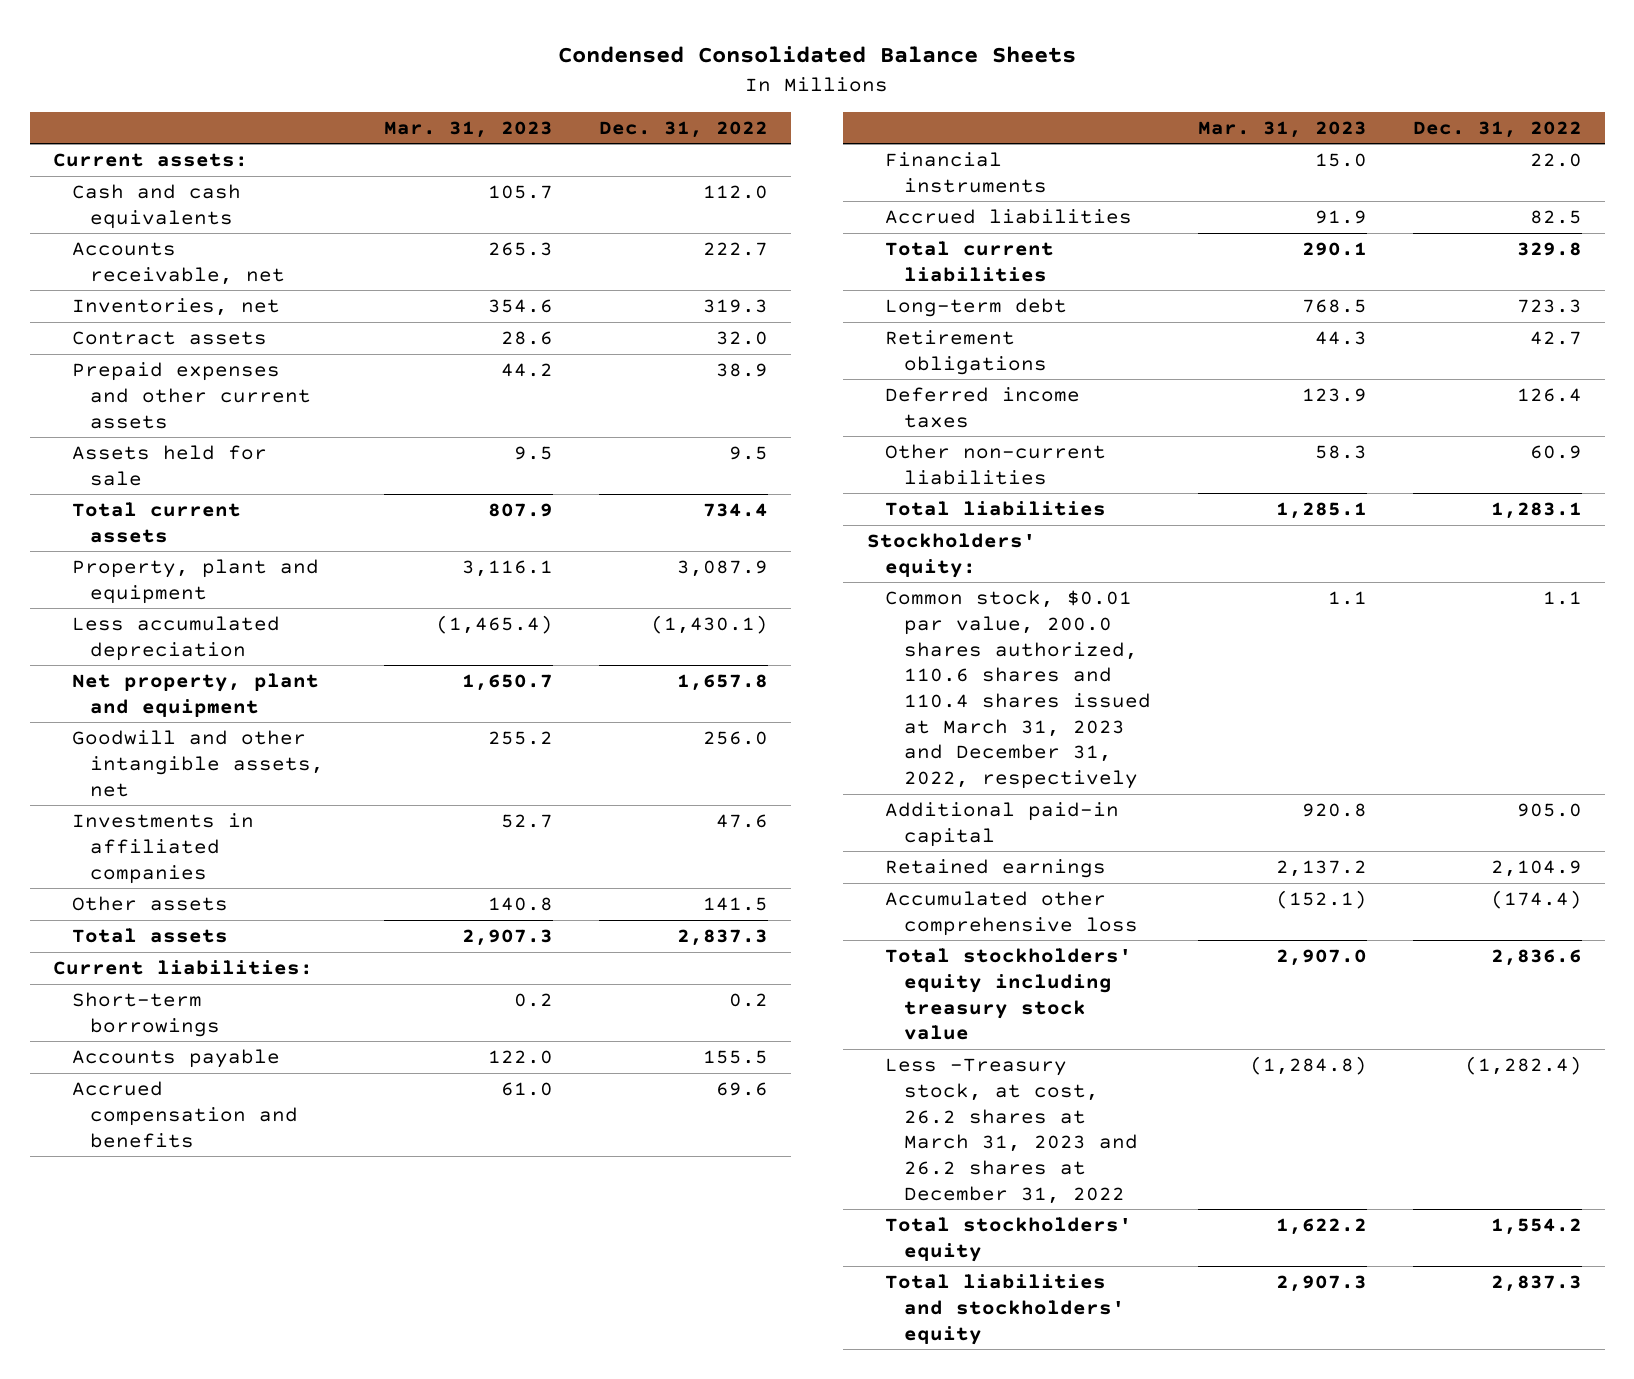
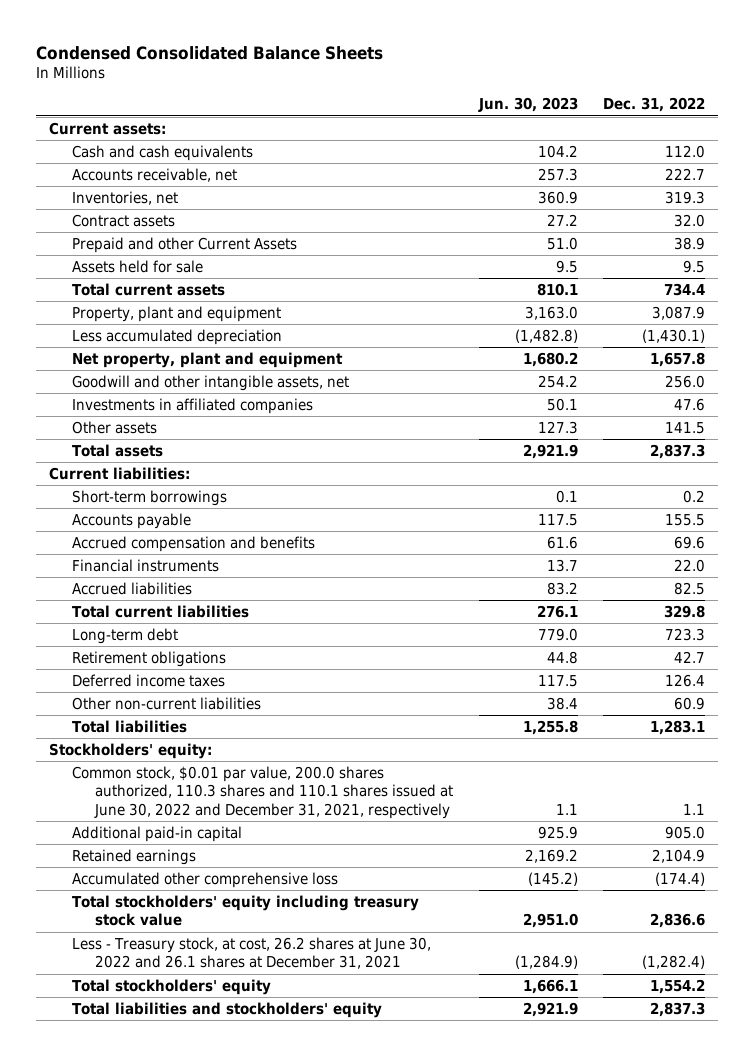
[383,120,553,138] Mar. 31, 2023 -> none
none -> [477,97,578,113] Jun. 30, 2023
[71,362,312,429] Prepaid expenses and other current assets -> [71,236,297,253] Prepaid and other Current Assets
[885,590,1152,790] Common stock, $0.01 par value, 200.0 shares authorized, 110.6 shares and 110.4 shares issued at March 31, 2023 and December 31, 2022, respectively -> [71,765,453,819] Common stock, $0.01 par value, 200.0 shares authorized, 110.3 shares and 110.1 shares issued at June 30, 2022 and December 31, 2021, respectively
[885,1058,1139,1204] Less -Treasury stock, at cost, 26.2 shares at March 31, 2023 and 26.2 shares at December 31, 2022 -> [71,936,431,970] Less - Treasury stock, at cost, 26.2 shares at June 30, 2022 and 26.1 shares at December 31, 2021

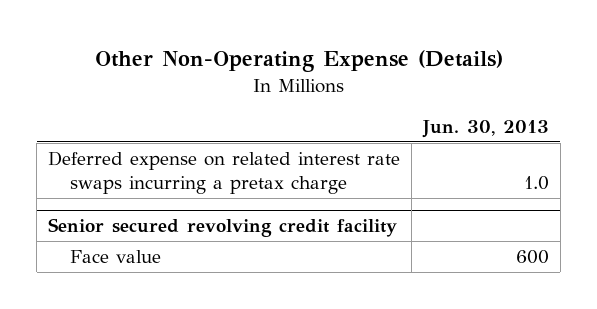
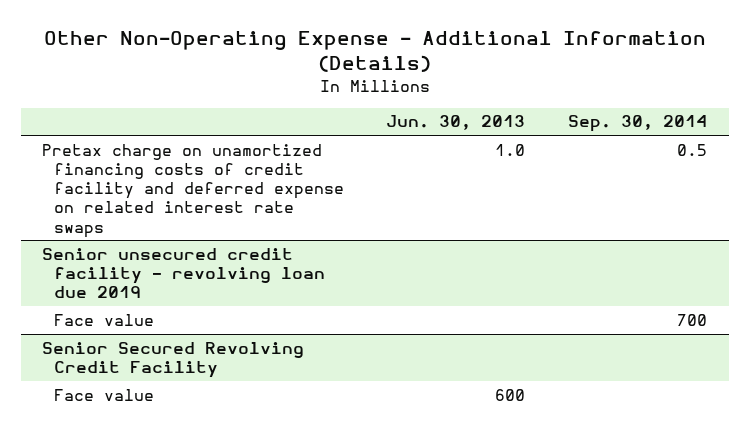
[94,50,503,73] Other Non-Operating Expense (Details) -> [43,31,706,73] Other Non-Operating Expense - Additional Information (Details)
none -> [568,115,708,133] Sep. 30, 2014
[48,150,401,195] Deferred expense on related interest rate swaps incurring a pretax charge -> [42,143,344,238] Pretax charge on unamortized financing costs of credit facility and deferred expense on related interest rate swaps
none -> [42,247,325,299] Senior unsecured credit facility - revolving loan due 2019
none -> [53,313,154,326] Face value
[48,218,398,238] Senior secured revolving credit facility -> [42,341,305,379] Senior Secured Revolving Credit Facility

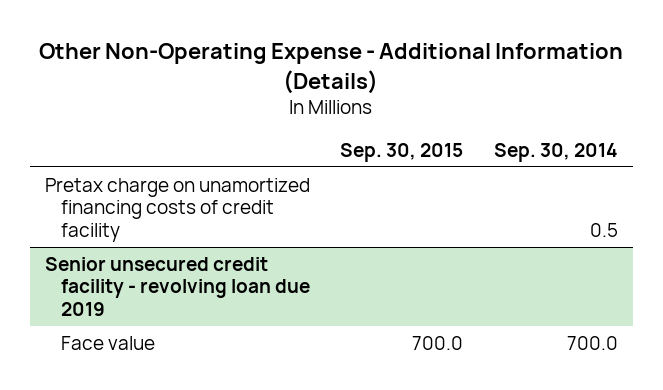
[386,115,526,131] Jun. 30, 2013 -> none
none -> [340,142,464,162] Sep. 30, 2015
[42,143,344,238] Pretax charge on unamortized financing costs of credit facility and deferred expense on related interest rate swaps -> [44,177,310,243] Pretax charge on unamortized financing costs of credit facility
[42,341,305,379] Senior Secured Revolving Credit Facility -> none
[53,388,154,401] Face value -> none
[677,313,708,326] 700 -> [566,335,618,350] 700.0

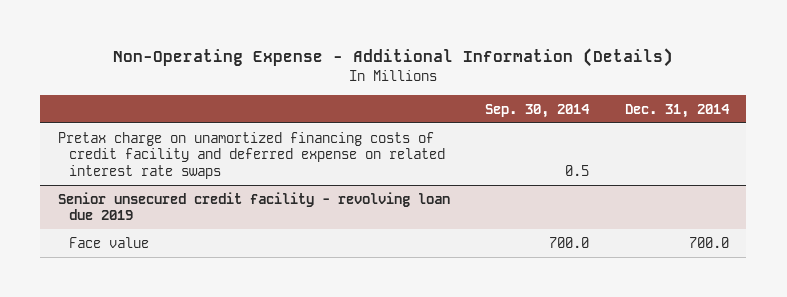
[39,43,624,94] Other Non-Operating Expense - Additional Information (Details) -> [113,48,674,68] Non-Operating Expense - Additional Information (Details)
[340,142,464,162] Sep. 30, 2015 -> none
none -> [624,103,730,118] Dec. 31, 2014
[44,177,310,243] Pretax charge on unamortized financing costs of credit facility -> [58,131,445,179] Pretax charge on unamortized financing costs of credit facility and deferred expense on related interest rate swaps

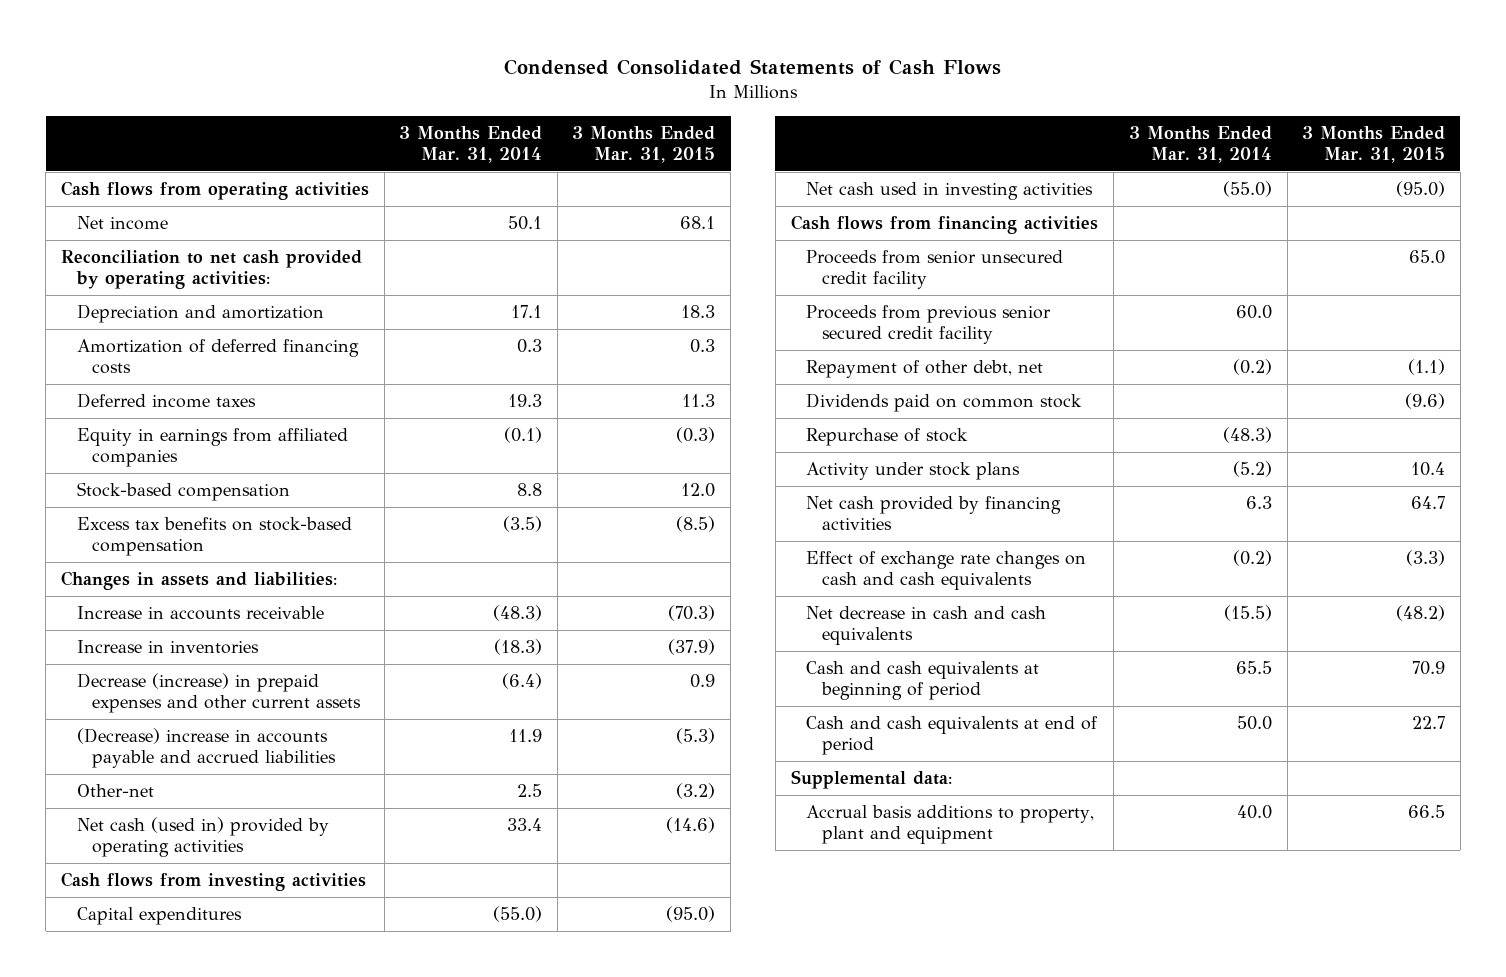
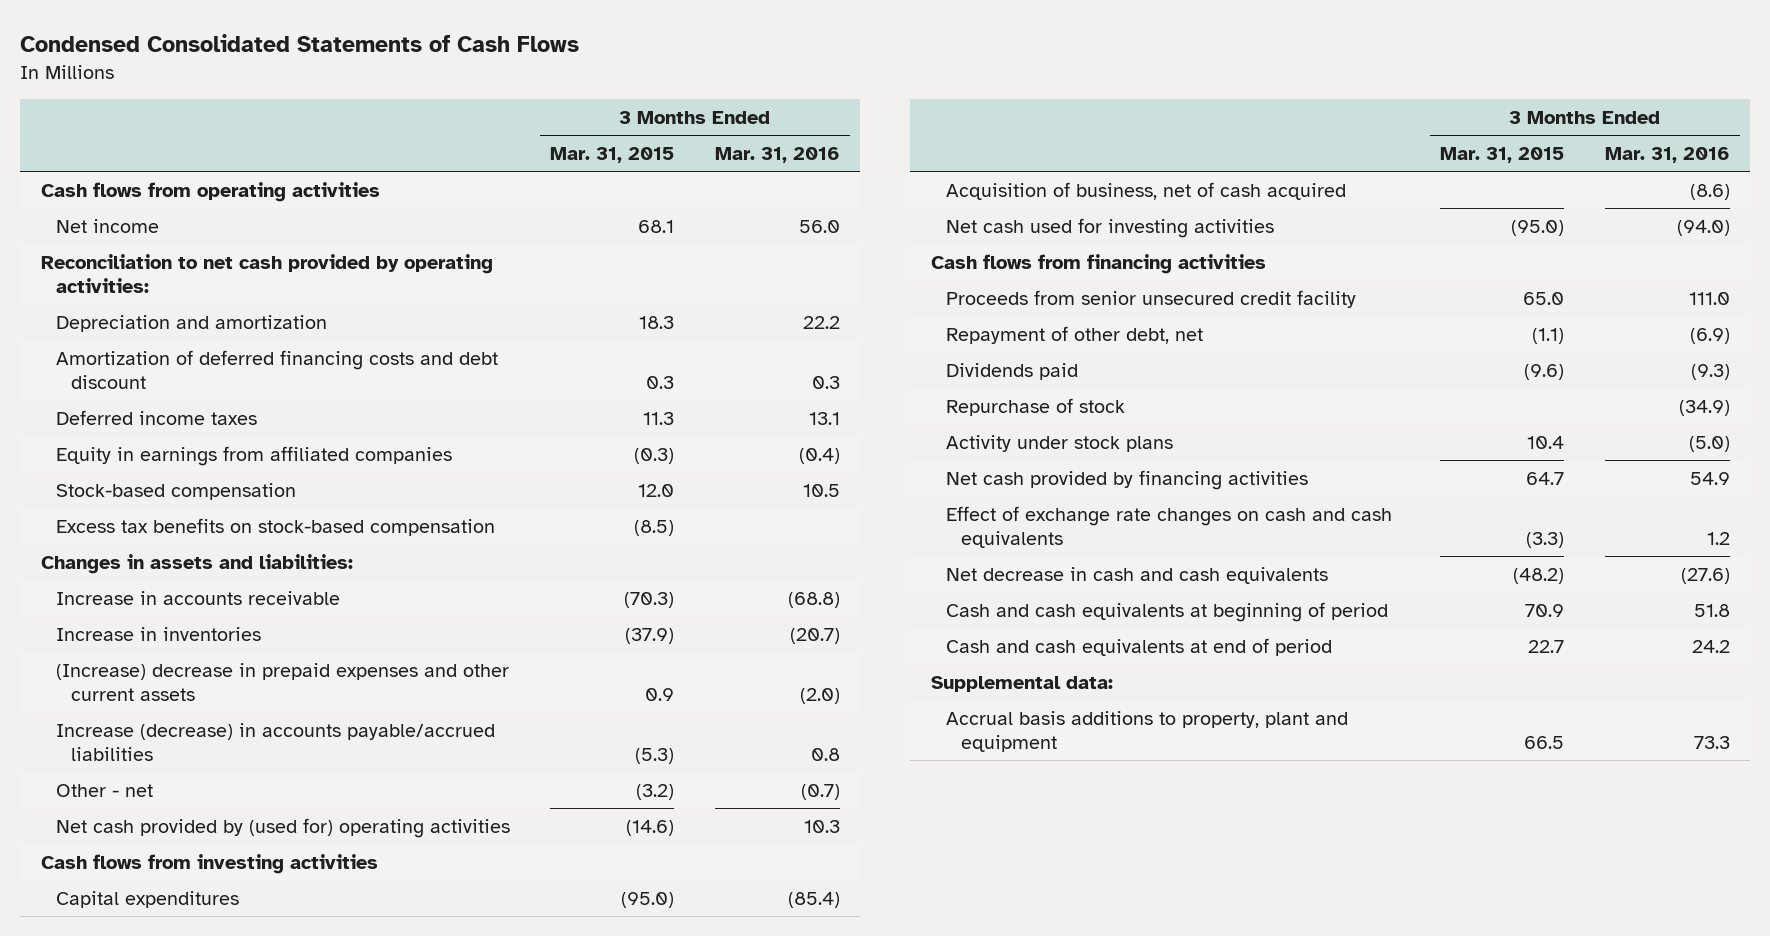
[399,125,543,164] 3 Months Ended Mar. 31, 2014 -> none
none -> [714,146,840,163] Mar. 31, 2016
[76,338,359,375] Amortization of deferred financing costs -> [55,349,498,390] Amortization of deferred financing costs and debt discount
[76,672,362,714] Decrease (increase) in prepaid expenses and other current assets -> [55,662,509,702] (Increase) decrease in prepaid expenses and other current assets
[76,727,337,769] (Decrease) increase in accounts payable and accrued liabilities -> [55,722,495,762] Increase (decrease) in accounts payable/accrued liabilities
[76,783,154,797] Other-net -> [55,783,153,797] Other - net
[76,816,329,858] Net cash (used in) provided by operating activities -> [55,817,510,838] Net cash provided by (used for) operating activities
none -> [945,181,1346,200] Acquisition of business, net of cash acquired
[806,181,1094,200] Net cash used in investing activities -> [945,217,1274,238] Net cash used for investing activities
[806,304,1052,345] Proceeds from previous senior secured credit facility -> none
[806,392,1083,412] Dividends paid on common stock -> [945,362,1078,380] Dividends paid

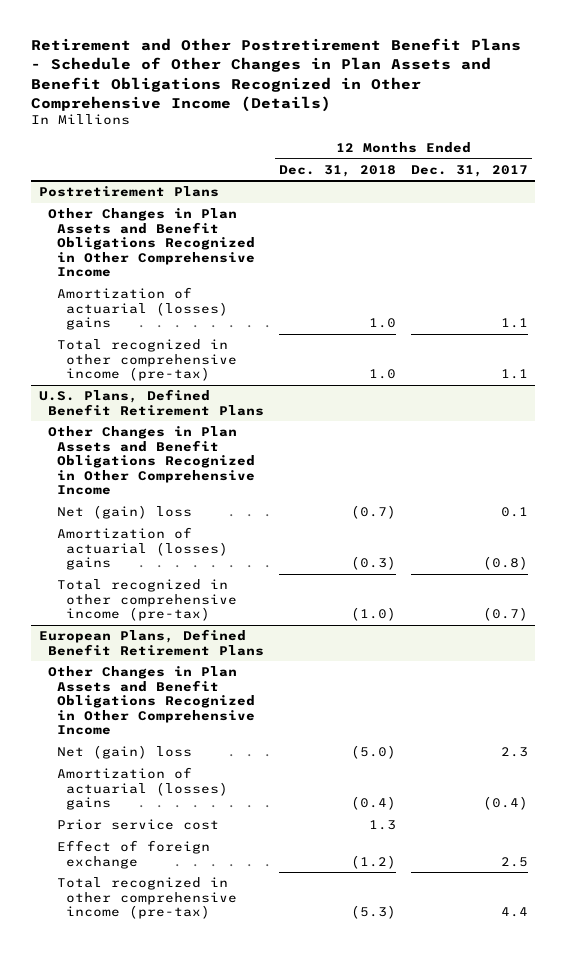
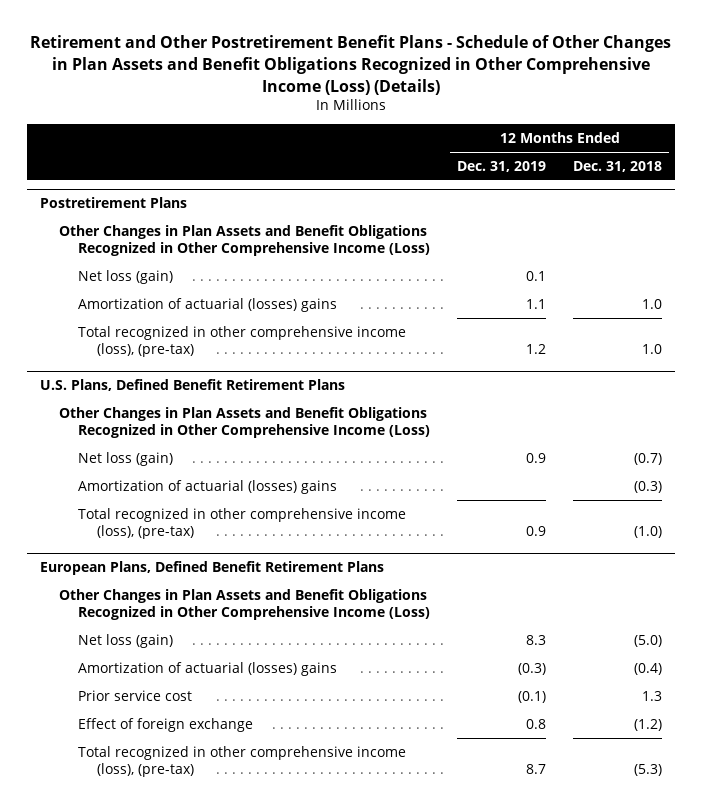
[31,38,522,112] Retirement and Other Postretirement Benefit Plans - Schedule of Other Changes in Plan Assets and Benefit Obligations Recognized in Other Comprehensive Income (Details) -> [30,35,672,95] Retirement and Other Postretirement Benefit Plans - Schedule of Other Changes in Plan Assets and Benefit Obligations Recognized in Other Comprehensive Income (Loss) (Details)
[411,164,529,177] Dec. 31, 2017 -> none
none -> [457,160,547,172] Dec. 31, 2019
[48,208,256,278] Other Changes in Plan Assets and Benefit Obligations Recognized in Other Comprehensive Income -> [59,224,431,256] Other Changes in Plan Assets and Benefit Obligations Recognized in Other Comprehensive Income (Loss)
none -> [78,269,174,284] Net loss (gain)
[57,339,238,382] Total recognized in other comprehensive income (pre-tax) -> [78,325,407,357] Total recognized in other comprehensive income (loss), (pre-tax)
[48,426,256,496] Other Changes in Plan Assets and Benefit Obligations Recognized in Other Comprehensive Income -> [59,406,431,438] Other Changes in Plan Assets and Benefit Obligations Recognized in Other Comprehensive Income (Loss)
[57,505,193,520] Net (gain) loss -> [78,451,174,466] Net loss (gain)
[57,579,238,622] Total recognized in other comprehensive income (pre-tax) -> [78,507,407,539] Total recognized in other comprehensive income (loss), (pre-tax)
[48,666,256,736] Other Changes in Plan Assets and Benefit Obligations Recognized in Other Comprehensive Income -> [59,588,431,620] Other Changes in Plan Assets and Benefit Obligations Recognized in Other Comprehensive Income (Loss)
[57,745,193,760] Net (gain) loss -> [78,633,174,648] Net loss (gain)
[57,877,238,920] Total recognized in other comprehensive income (pre-tax) -> [78,745,407,777] Total recognized in other comprehensive income (loss), (pre-tax)

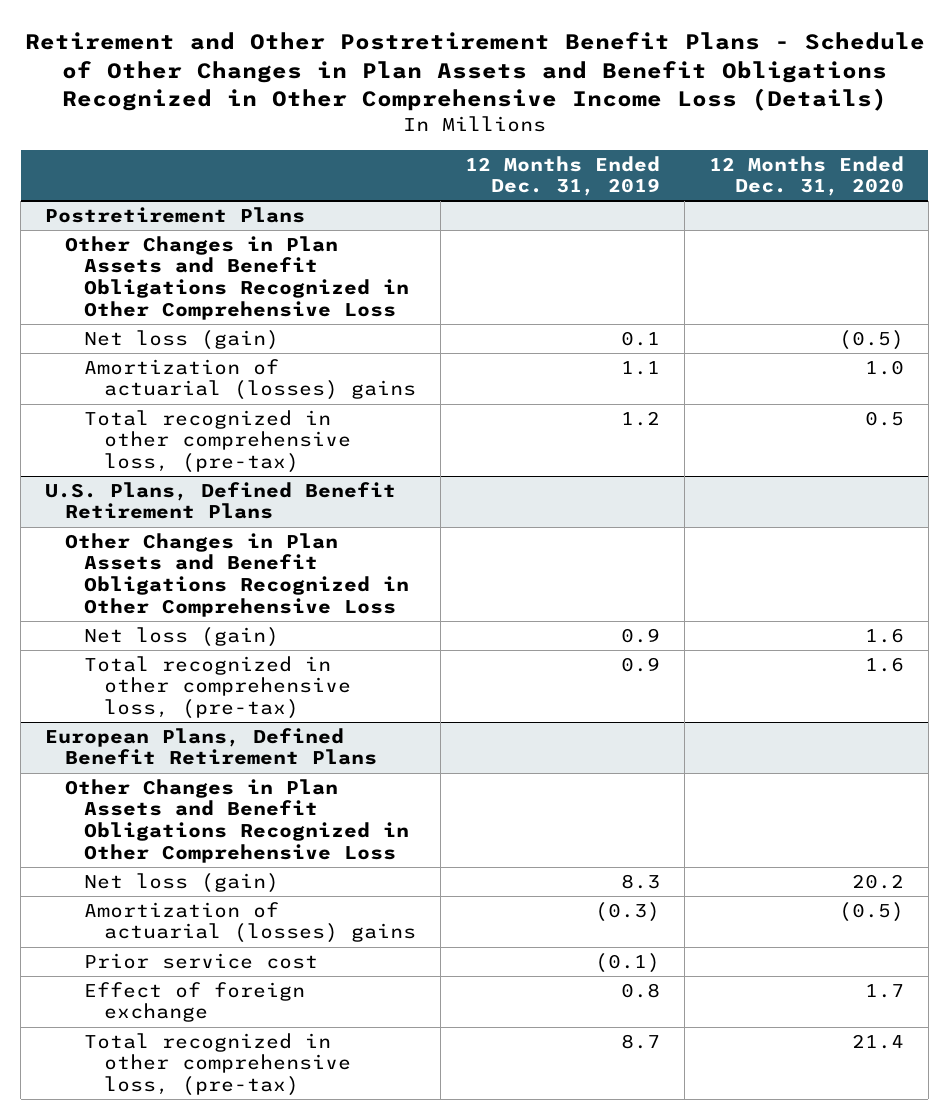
[30,35,672,95] Retirement and Other Postretirement Benefit Plans - Schedule of Other Changes in Plan Assets and Benefit Obligations Recognized in Other Comprehensive Income (Loss) (Details) -> [24,32,925,112] Retirement and Other Postretirement Benefit Plans - Schedule of Other Changes in Plan Assets and Benefit Obligations Recognized in Other Comprehensive Income Loss (Details)
[572,160,662,172] Dec. 31, 2018 -> none
none -> [708,155,904,197] 12 Months Ended Dec. 31, 2020
[59,224,431,256] Other Changes in Plan Assets and Benefit Obligations Recognized in Other Comprehensive Income (Loss) -> [64,235,410,320] Other Changes in Plan Assets and Benefit Obligations Recognized in Other Comprehensive Loss
[78,325,407,357] Total recognized in other comprehensive income (loss), (pre-tax) -> [84,409,351,474] Total recognized in other comprehensive loss, (pre-tax)
[59,406,431,438] Other Changes in Plan Assets and Benefit Obligations Recognized in Other Comprehensive Income (Loss) -> [64,532,410,617] Other Changes in Plan Assets and Benefit Obligations Recognized in Other Comprehensive Loss
[78,479,338,494] Amortization of actuarial (losses) gains -> none
[78,507,407,539] Total recognized in other comprehensive income (loss), (pre-tax) -> [84,655,351,720] Total recognized in other comprehensive loss, (pre-tax)
[59,588,431,620] Other Changes in Plan Assets and Benefit Obligations Recognized in Other Comprehensive Income (Loss) -> [64,778,410,863] Other Changes in Plan Assets and Benefit Obligations Recognized in Other Comprehensive Loss
[78,745,407,777] Total recognized in other comprehensive income (loss), (pre-tax) -> [84,1032,351,1097] Total recognized in other comprehensive loss, (pre-tax)

